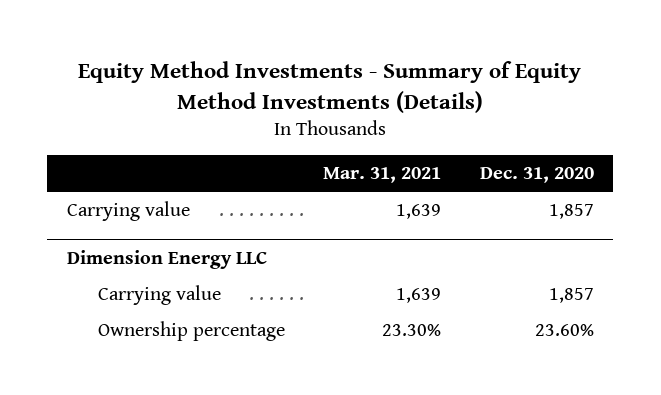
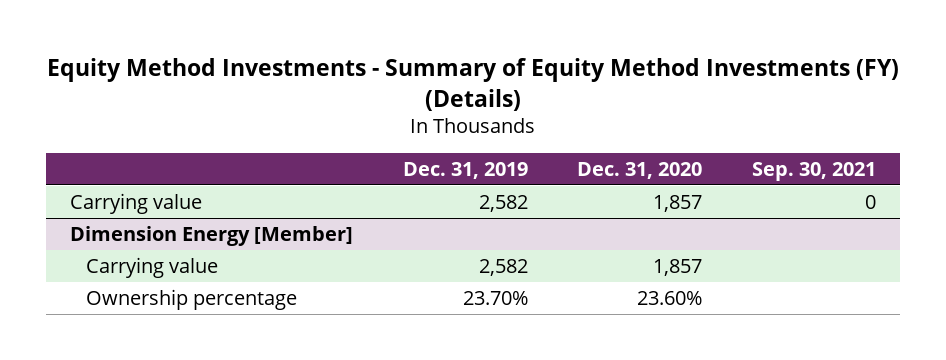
[78,60,582,113] Equity Method Investments - Summary of Equity Method Investments (Details) -> [47,58,900,111] Equity Method Investments - Summary of Equity Method Investments (FY) (Details)
[323,167,442,184] Mar. 31, 2021 -> none
none -> [402,161,528,179] Dec. 31, 2019
none -> [751,161,876,181] Sep. 30, 2021
[66,249,267,269] Dimension Energy LLC -> [70,226,354,247] Dimension Energy [Member]

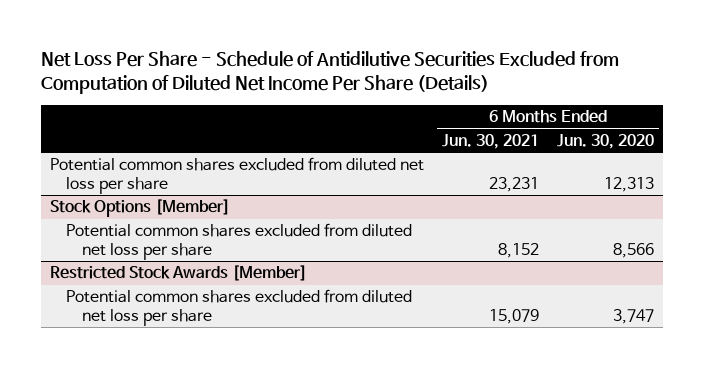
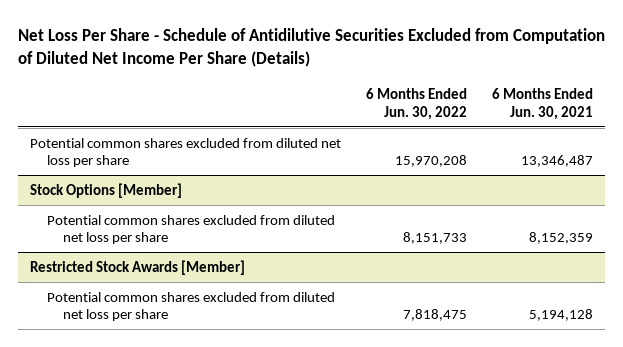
[557,134,655,150] Jun. 30, 2020 -> none
none -> [366,87,468,120] 6 Months Ended Jun. 30, 2022
[488,176,539,192] 23,231 -> [520,155,593,168] 13,346,487
[497,242,539,258] 8,152 -> [528,232,593,245] 8,152,359
[488,308,539,324] 15,079 -> [528,309,593,322] 5,194,128

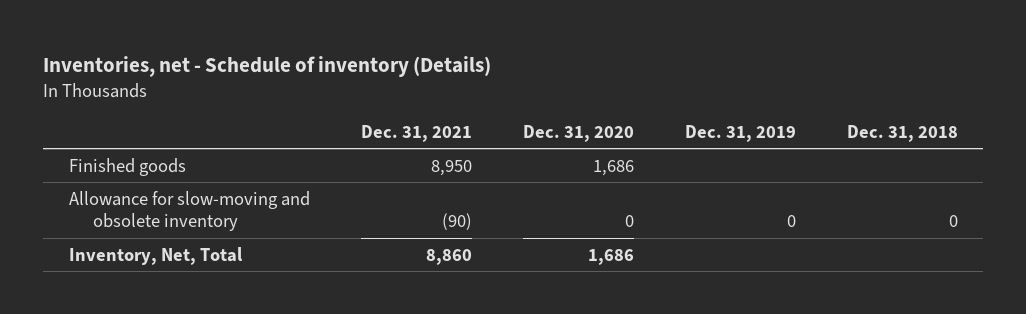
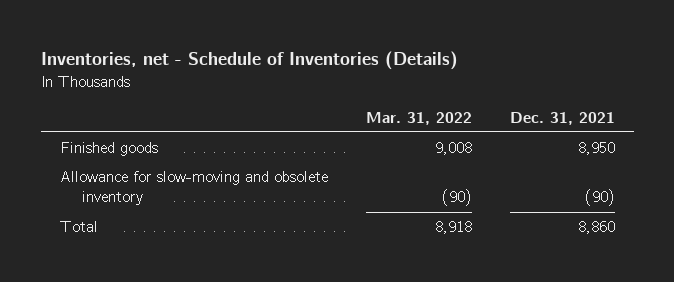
[43,55,492,77] Inventories, net - Schedule of inventory (Details) -> [40,51,458,71] Inventories, net - Schedule of Inventories (Details)
[522,124,634,142] Dec. 31, 2020 -> none
[684,124,796,142] Dec. 31, 2019 -> none
[846,124,958,142] Dec. 31, 2018 -> none
none -> [365,111,472,125] Mar. 31, 2022
[68,246,243,265] Inventory, Net, Total -> [59,221,98,233] Total

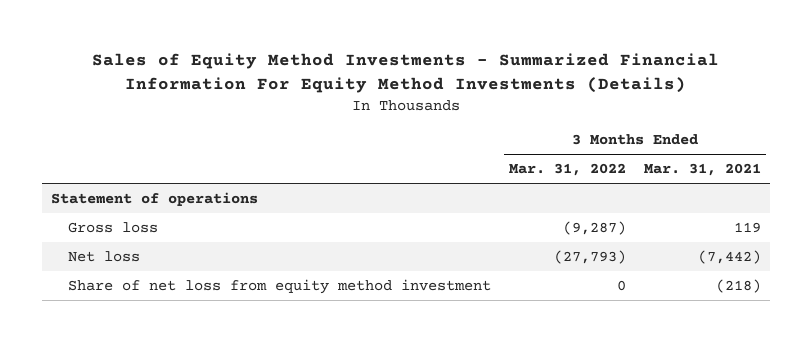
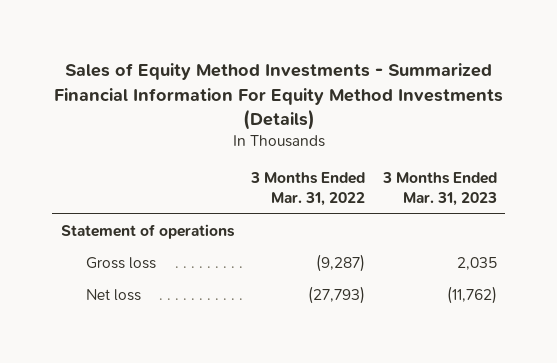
[643,163,761,177] Mar. 31, 2021 -> none
none -> [381,171,497,207] 3 Months Ended Mar. 31, 2023
[67,278,491,294] Share of net loss from equity method investment -> none

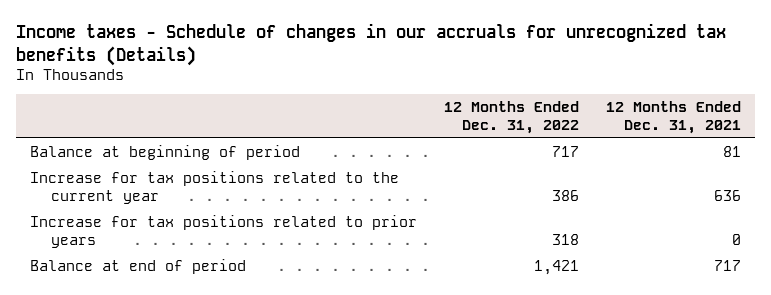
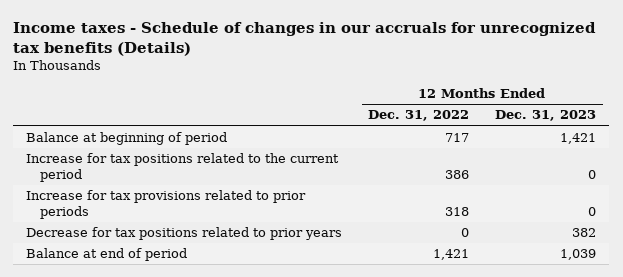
[606,101,742,134] 12 Months Ended Dec. 31, 2021 -> none
none -> [495,110,597,122] Dec. 31, 2023
[29,170,399,204] Increase for tax positions related to the current year -> [26,153,340,182] Increase for tax positions related to the current period
[29,214,417,248] Increase for tax positions related to prior years -> [26,190,307,219] Increase for tax provisions related to prior periods
none -> [26,227,343,241] Decrease for tax positions related to prior years

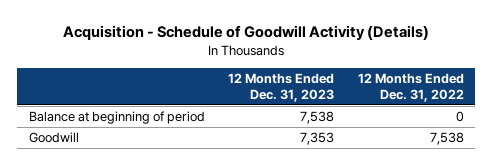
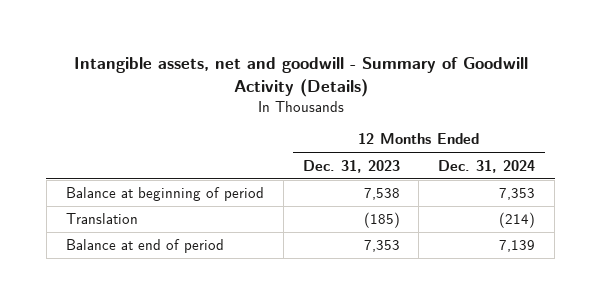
[63,25,430,41] Acquisition - Schedule of Goodwill Activity (Details) -> [73,56,528,97] Intangible assets, net and goodwill - Summary of Goodwill Activity (Details)
[357,73,464,103] 12 Months Ended Dec. 31, 2022 -> none
none -> [438,159,536,173] Dec. 31, 2024
none -> [65,213,138,225] Translation
[28,131,79,143] Goodwill -> [65,239,224,254] Balance at end of period

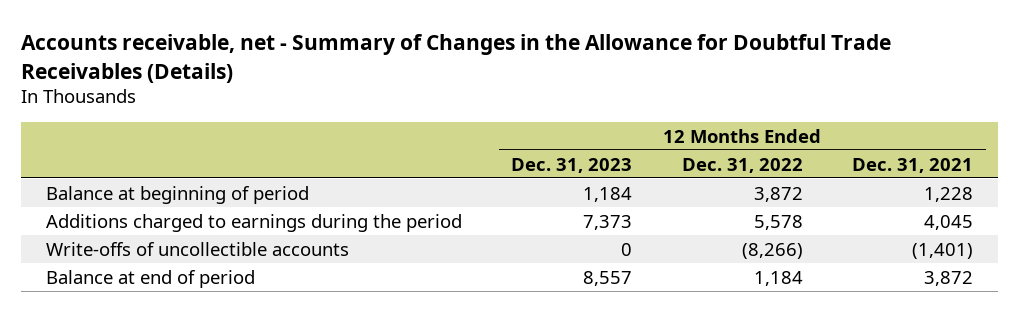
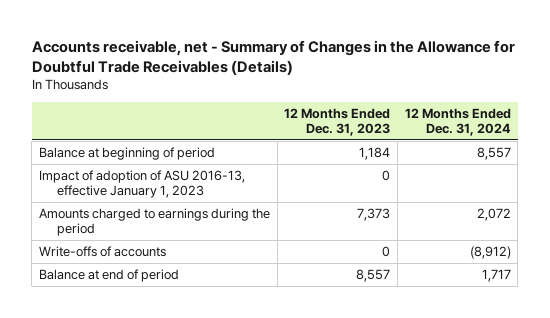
[681,157,803,173] Dec. 31, 2022 -> none
[852,157,974,173] Dec. 31, 2021 -> none
none -> [404,107,511,137] 12 Months Ended Dec. 31, 2024
none -> [38,169,245,199] Impact of adoption of ASU 2016-13, effective January 1, 2023
[45,213,462,232] Additions charged to earnings during the period -> [38,207,270,237] Amounts charged to earnings during the period
[45,241,349,256] Write-offs of uncollectible accounts -> [38,245,166,257] Write-offs of accounts

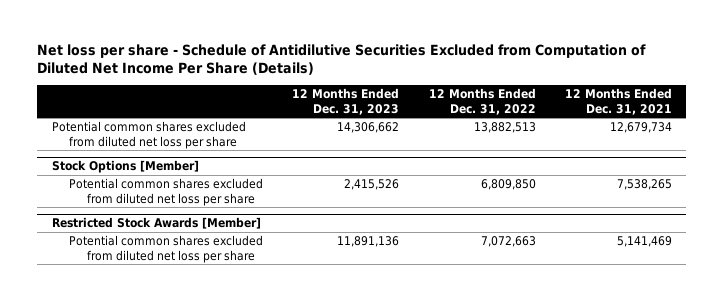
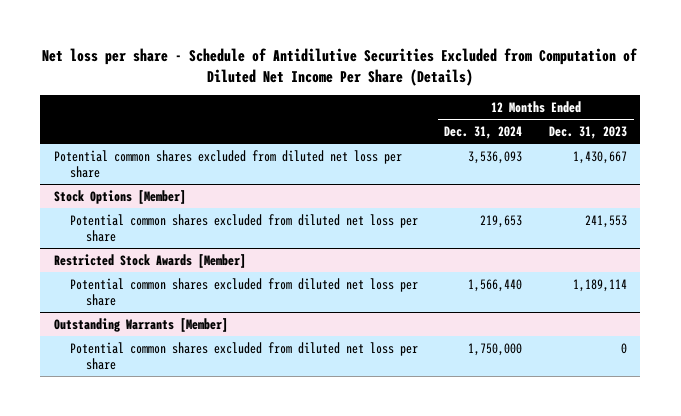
[428,88,536,115] 12 Months Ended Dec. 31, 2022 -> none
[564,88,672,115] 12 Months Ended Dec. 31, 2021 -> none
none -> [444,125,523,139] Dec. 31, 2024
[337,122,400,134] 14,306,662 -> [573,150,628,164] 1,430,667
[344,179,400,191] 2,415,526 -> [585,214,628,228] 241,553
[337,236,400,248] 11,891,136 -> [573,278,628,292] 1,189,114
none -> [53,317,228,332] Outstanding Warrants [Member]
none -> [69,341,418,370] Potential common shares excluded from diluted net loss per share

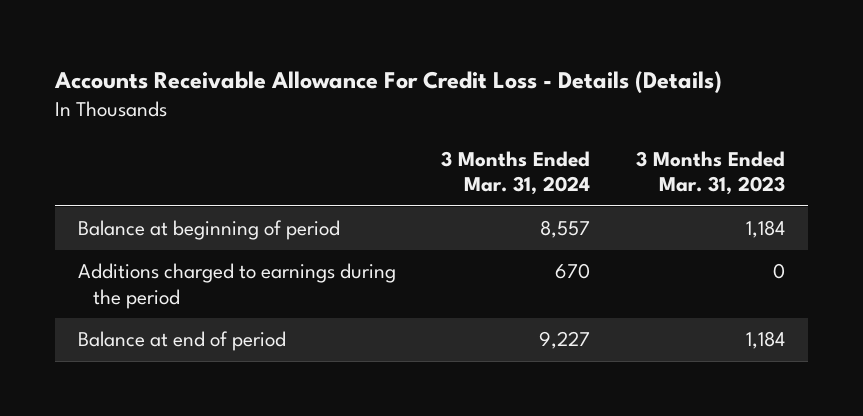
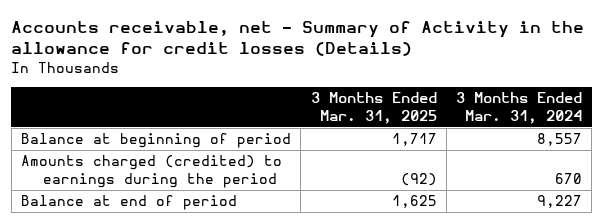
[54,70,723,93] Accounts Receivable Allowance For Credit Loss - Details (Details) -> [11,20,585,57] Accounts receivable, net - Summary of Activity in the allowance for credit losses (Details)
[635,150,785,196] 3 Months Ended Mar. 31, 2023 -> none
none -> [310,92,437,124] 3 Months Ended Mar. 31, 2025
[78,263,397,309] Additions charged to earnings during the period -> [20,155,282,189] Amounts charged (credited) to earnings during the period

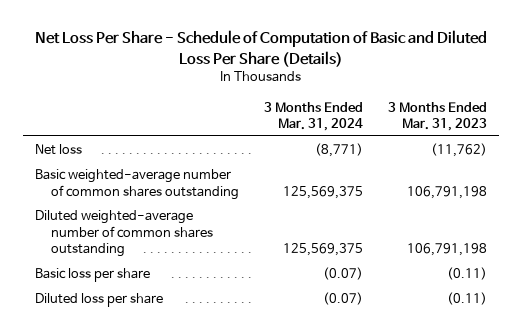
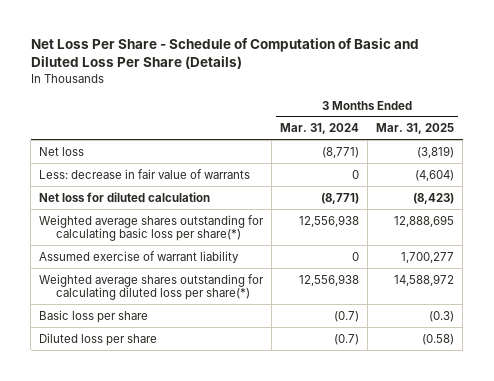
[387,101,487,132] 3 Months Ended Mar. 31, 2023 -> none
none -> [376,123,455,135] Mar. 31, 2025
none -> [39,168,251,179] Less: decrease in fair value of warrants
none -> [39,191,211,202] Net loss for diluted calculation
[35,169,240,200] Basic weighted-average number of common shares outstanding -> [39,214,265,242] Weighted average shares outstanding for calculating basic loss per share(*)
[282,185,363,199] 125,569,375 -> [299,214,360,227] 12,556,938
none -> [39,250,240,263] Assumed exercise of warrant liability
[35,210,214,258] Diluted weighted-average number of common shares outstanding -> [39,273,265,301] Weighted average shares outstanding for calculating diluted loss per share(*)
[282,243,363,257] 125,569,375 -> [299,273,360,286] 12,556,938
[322,267,363,281] (0.07) -> [334,310,360,322] (0.7)
[322,292,363,306] (0.07) -> [334,333,360,345] (0.7)

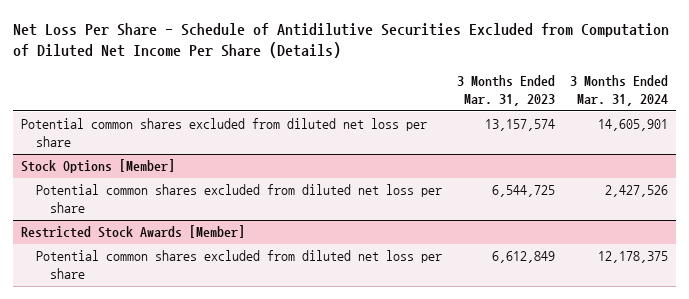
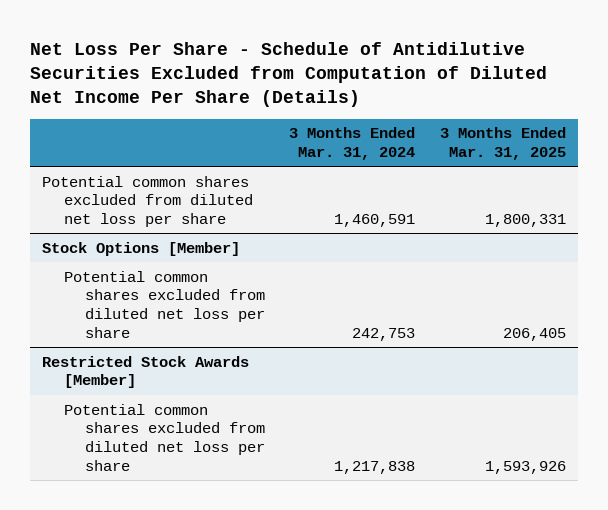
[456,75,555,106] 3 Months Ended Mar. 31, 2023 -> none
none -> [439,127,566,160] 3 Months Ended Mar. 31, 2025
[598,119,669,132] 14,605,901 -> [334,213,416,227] 1,460,591
[605,185,669,198] 2,427,526 -> [352,327,416,341] 242,753
[598,251,669,264] 12,178,375 -> [334,460,416,474] 1,217,838

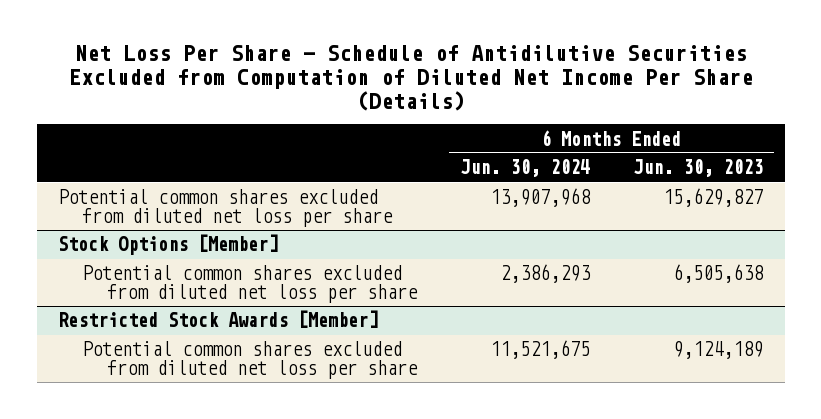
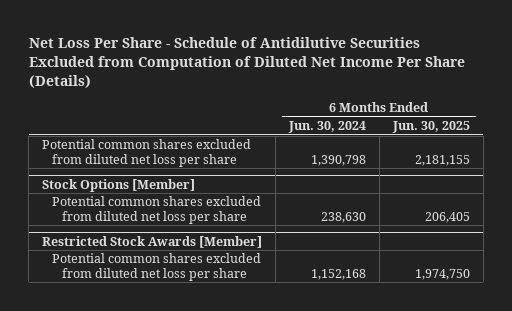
[633,159,764,178] Jun. 30, 2023 -> none
none -> [391,121,470,134] Jun. 30, 2025
[489,188,591,208] 13,907,968 -> [311,154,367,166] 1,390,798
[499,264,591,284] 2,386,293 -> [321,211,367,223] 238,630
[489,340,590,360] 11,521,675 -> [311,268,367,280] 1,152,168

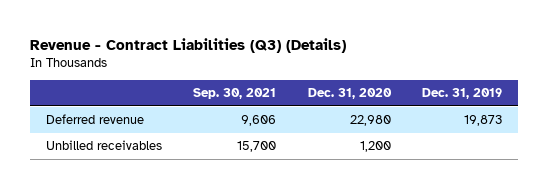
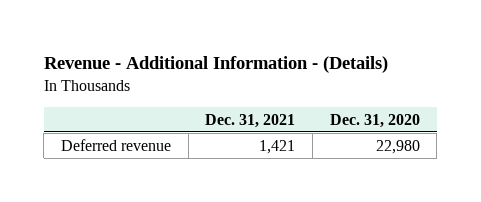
[30,37,347,53] Revenue - Contract Liabilities (Q3) (Details) -> [43,56,388,74] Revenue - Additional Information - (Details)
[193,88,277,100] Sep. 30, 2021 -> none
[422,88,503,100] Dec. 31, 2019 -> none
none -> [205,113,296,128] Dec. 31, 2021
[45,140,162,151] Unbilled receivables -> none

